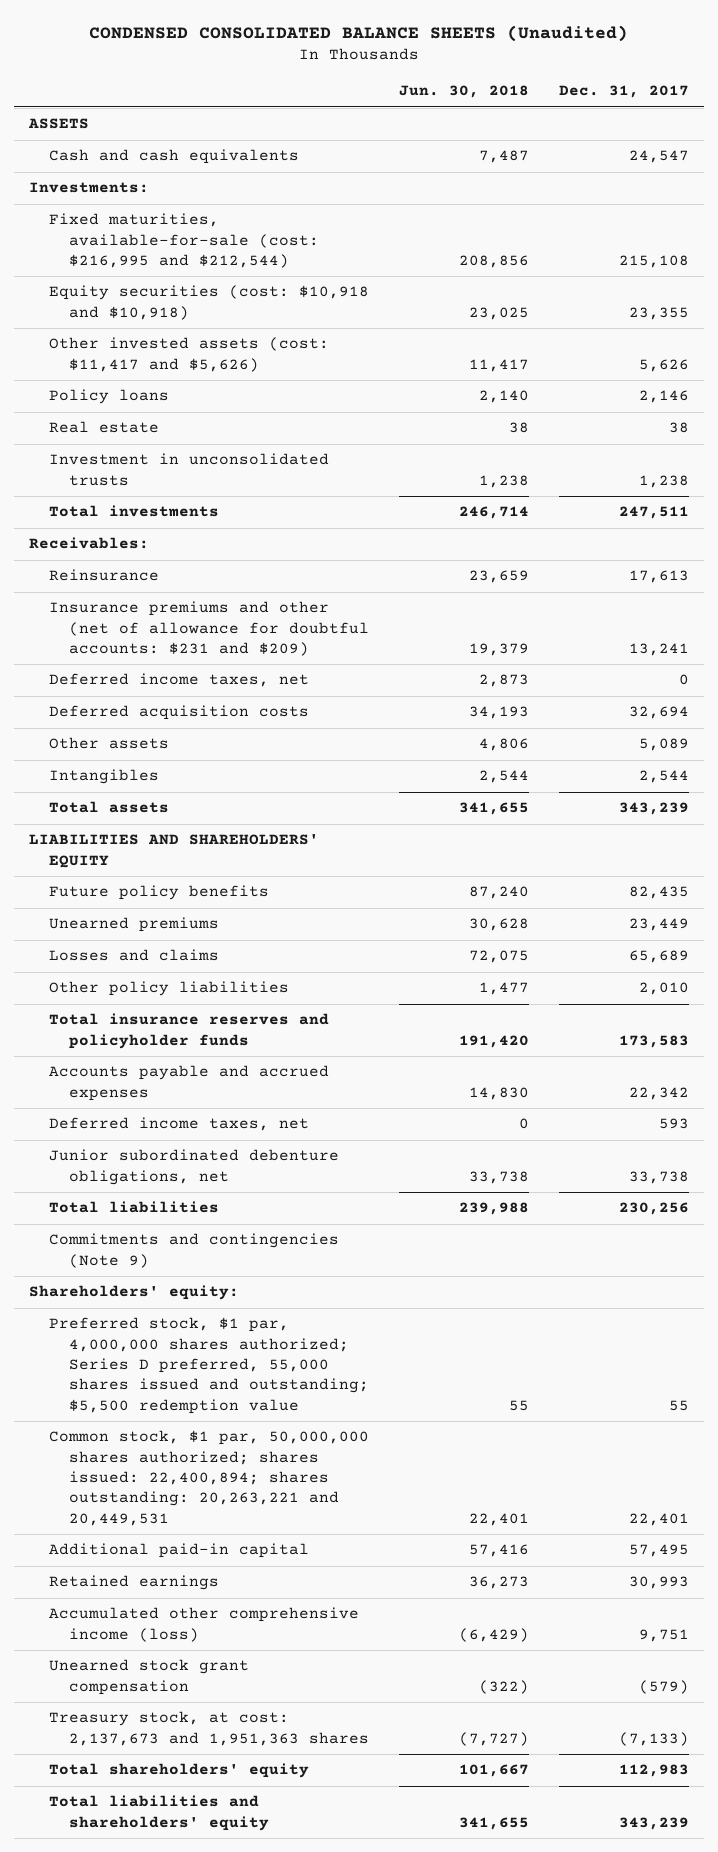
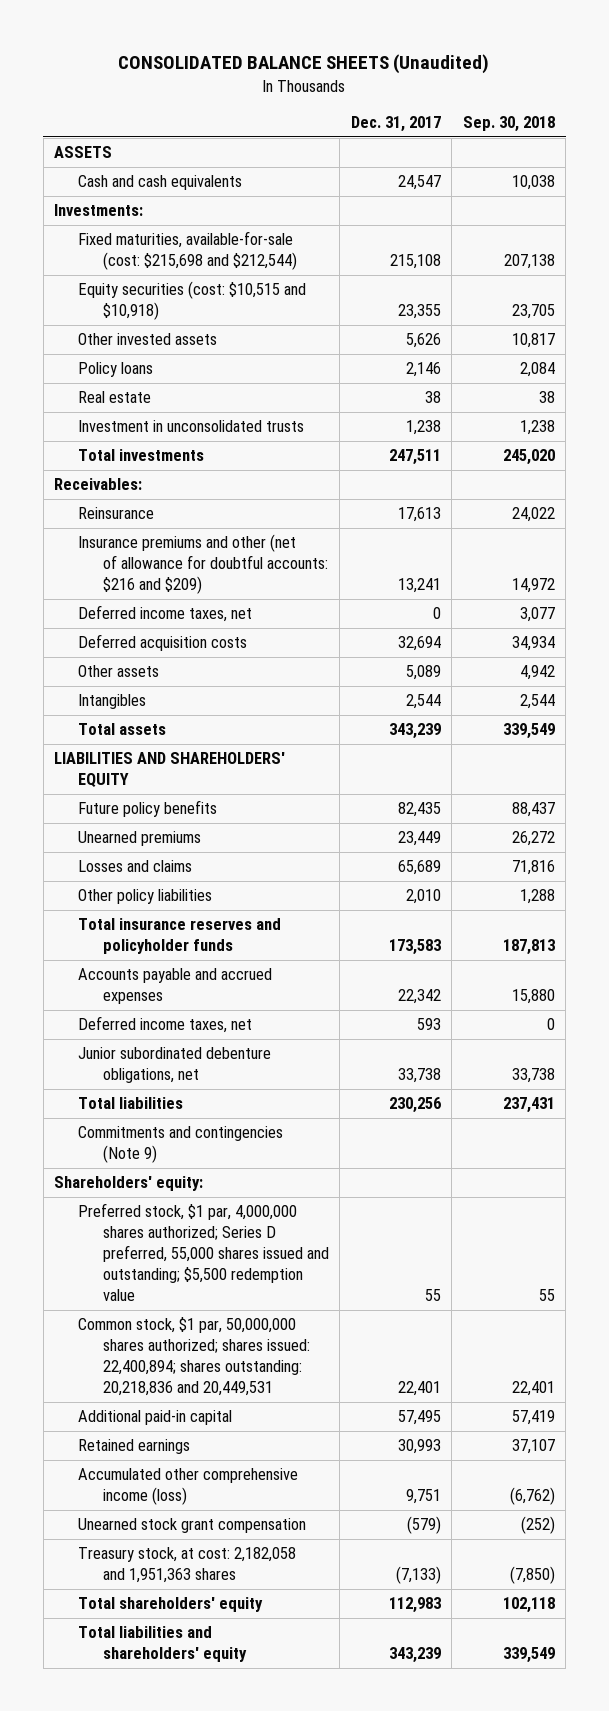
[88,25,628,43] CONDENSED CONSOLIDATED BALANCE SHEETS (Unaudited) -> [118,54,490,75] CONSOLIDATED BALANCE SHEETS (Unaudited)
[399,85,530,99] Jun. 30, 2018 -> none
none -> [462,116,555,133] Sep. 30, 2018
[48,213,320,268] Fixed maturities, available-for-sale (cost: $216,995 and $212,544) -> [78,231,297,271] Fixed maturities, available-for-sale (cost: $215,698 and $212,544)
[48,285,369,320] Equity securities (cost: $10,918 and $10,918) -> [78,281,307,321] Equity securities (cost: $10,515 and $10,918)
[48,337,329,372] Other invested assets (cost: $11,417 and $5,626) -> [78,333,218,346] Other invested assets
[48,601,370,656] Insurance premiums and other (net of allowance for doubtful accounts: $231 and $209) -> [78,534,328,595] Insurance premiums and other (net of allowance for doubtful accounts: $216 and $209)
[48,1430,369,1526] Common stock, $1 par, 50,000,000 shares authorized; shares issued: 22,400,894; shares outstanding: 20,263,221 and 20,449,531 -> [78,1317,310,1397] Common stock, $1 par, 50,000,000 shares authorized; shares issued: 22,400,894; shares outstanding: 20,218,836 and 20,449,531
[48,1711,370,1746] Treasury stock, at cost: 2,137,673 and 1,951,363 shares -> [78,1547,297,1584] Treasury stock, at cost: 2,182,058 and 1,951,363 shares

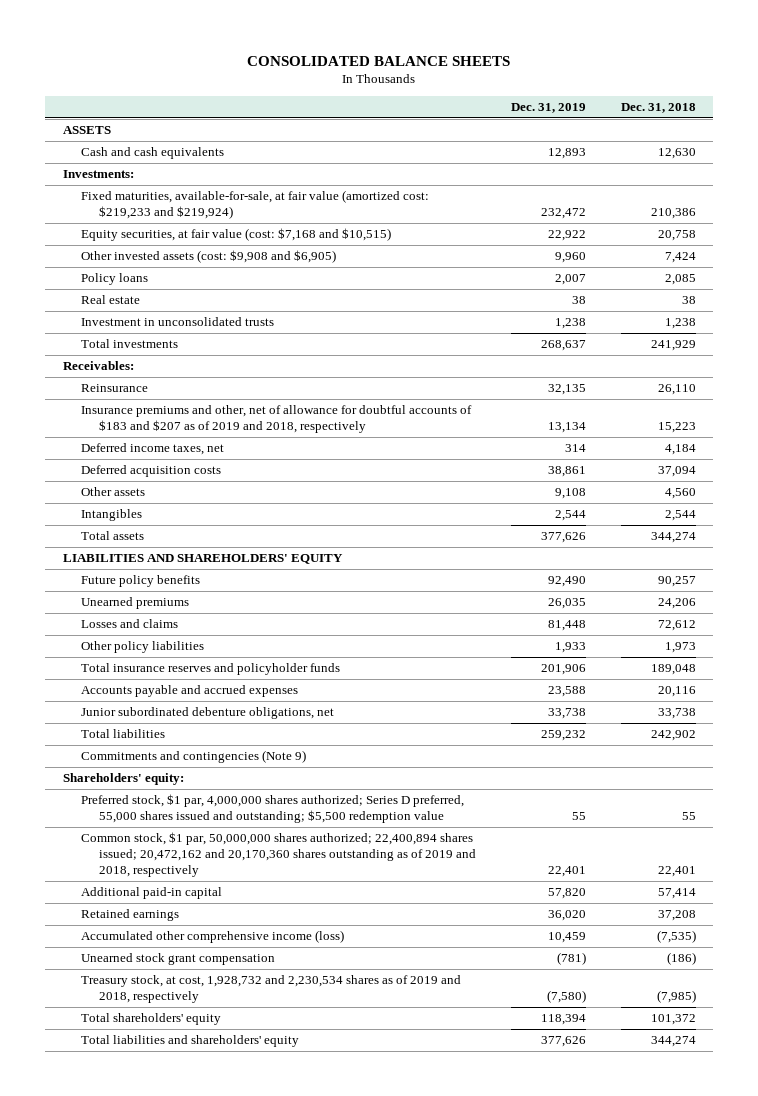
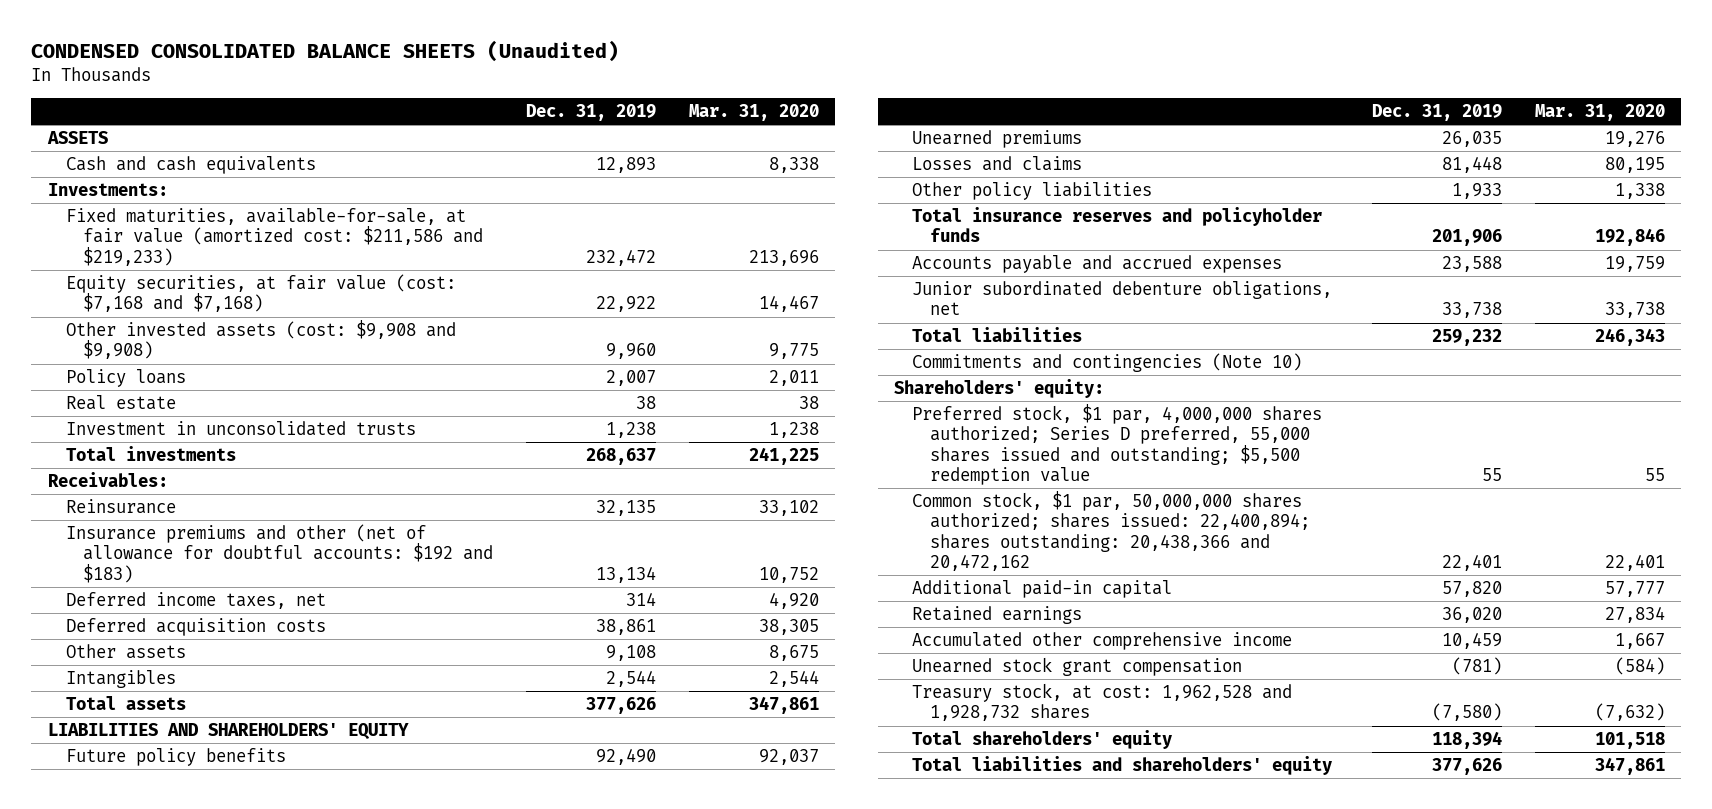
[247,55,511,66] CONSOLIDATED BALANCE SHEETS -> [31,39,620,62] CONDENSED CONSOLIDATED BALANCE SHEETS (Unaudited)
[620,103,696,114] Dec. 31, 2018 -> none
none -> [688,104,819,122] Mar. 31, 2020
[80,190,429,220] Fixed maturities, available-for-sale, at fair value (amortized cost: $219,233 and $219,924) -> [65,208,484,266] Fixed maturities, available-for-sale, at fair value (amortized cost: $211,586 and $219,233)
[80,228,391,242] Equity securities, at fair value (cost: $7,168 and $10,515) -> [65,274,456,313] Equity securities, at fair value (cost: $7,168 and $7,168)
[80,250,336,264] Other invested assets (cost: $9,908 and $6,905) -> [65,320,456,360] Other invested assets (cost: $9,908 and $9,908)
[80,405,472,434] Insurance premiums and other, net of allowance for doubtful accounts of $183 and $207 as of 2019 and 2018, respectively -> [65,524,494,583] Insurance premiums and other (net of allowance for doubtful accounts: $192 and $183)
[80,750,306,764] Commitments and contingencies (Note 9) -> [911,353,1302,373] Commitments and contingencies (Note 10)
[80,832,477,878] Common stock, $1 par, 50,000,000 shares authorized; 22,400,894 shares issued; 20,472,162 and 20,170,360 shares outstanding as of 2019 and 2018, respectively -> [911,491,1310,572] Common stock, $1 par, 50,000,000 shares authorized; shares issued: 22,400,894; shares outstanding: 20,438,366 and 20,472,162
[80,930,344,944] Accumulated other comprehensive income (loss) -> [911,632,1292,651] Accumulated other comprehensive income
[80,975,461,1004] Treasury stock, at cost, 1,928,732 and 2,230,534 shares as of 2019 and 2018, respectively -> [911,683,1292,722] Treasury stock, at cost: 1,962,528 and 1,928,732 shares

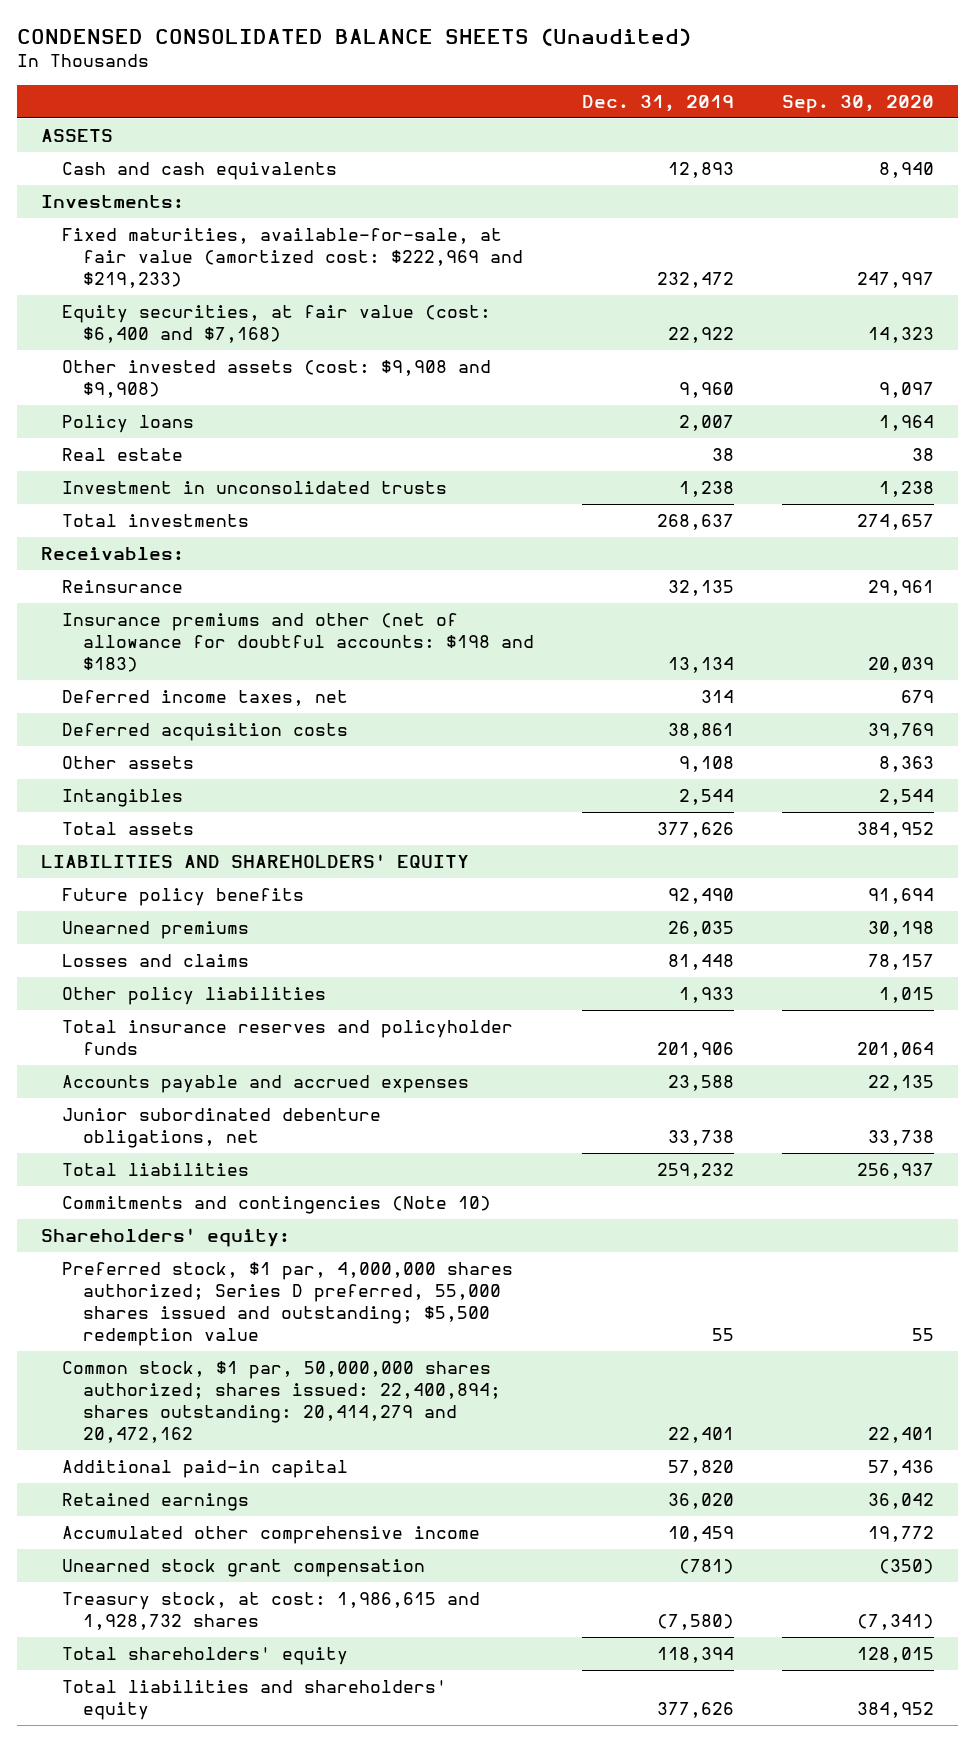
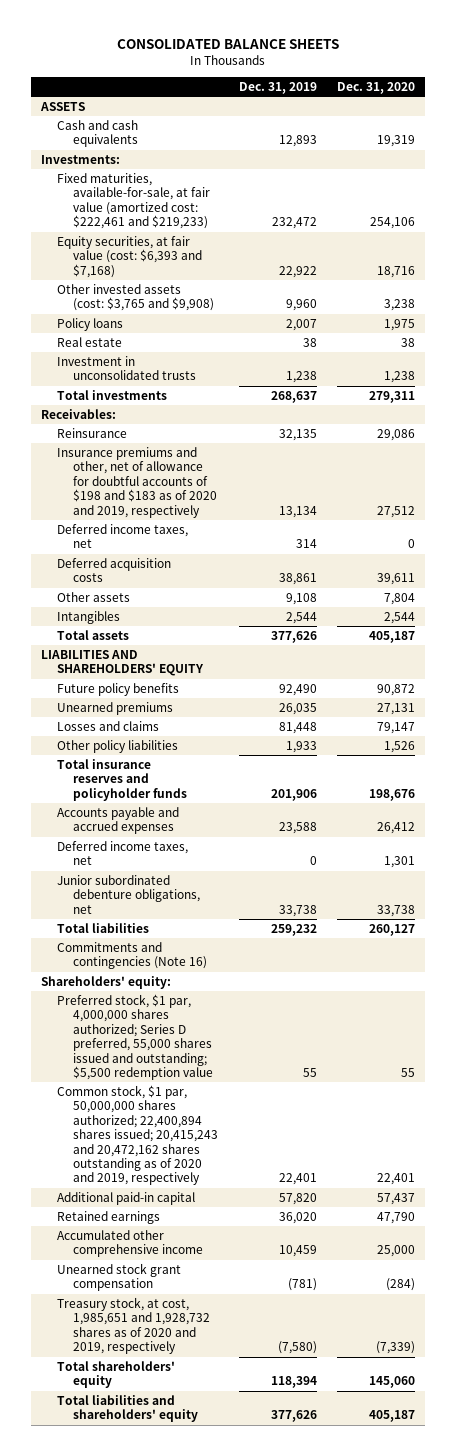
[16,27,691,46] CONDENSED CONSOLIDATED BALANCE SHEETS (Unaudited) -> [116,39,339,50] CONSOLIDATED BALANCE SHEETS
[781,94,934,113] Sep. 30, 2020 -> none
none -> [336,81,415,94] Dec. 31, 2020
[61,228,524,289] Fixed maturities, available-for-sale, at fair value (amortized cost: $222,969 and $219,233) -> [57,172,211,230] Fixed maturities, available-for-sale, at fair value (amortized cost: $222,461 and $219,233)
[61,305,491,344] Equity securities, at fair value (cost: $6,400 and $7,168) -> [57,235,203,278] Equity securities, at fair value (cost: $6,393 and $7,168)
[61,360,491,399] Other invested assets (cost: $9,908 and $9,908) -> [57,283,215,312] Other invested assets (cost: $3,765 and $9,908)
[61,613,535,673] Insurance premiums and other (net of allowance for doubtful accounts: $198 and $183) -> [57,446,218,518] Insurance premiums and other, net of allowance for doubtful accounts of $198 and $183 as of 2020 and 2019, respectively
none -> [57,840,189,866] Deferred income taxes, net
[61,1196,491,1215] Commitments and contingencies (Note 10) -> [57,941,208,970] Commitments and contingencies (Note 16)
[61,1361,502,1444] Common stock, $1 par, 50,000,000 shares authorized; shares issued: 22,400,894; shares outstanding: 20,414,279 and 20,472,162 -> [57,1084,219,1186] Common stock, $1 par, 50,000,000 shares authorized; 22,400,894 shares issued; 20,415,243 and 20,472,162 shares outstanding as of 2020 and 2019, respectively
[61,1592,480,1631] Treasury stock, at cost: 1,986,615 and 1,928,732 shares -> [57,1296,211,1355] Treasury stock, at cost, 1,985,651 and 1,928,732 shares as of 2020 and 2019, respectively

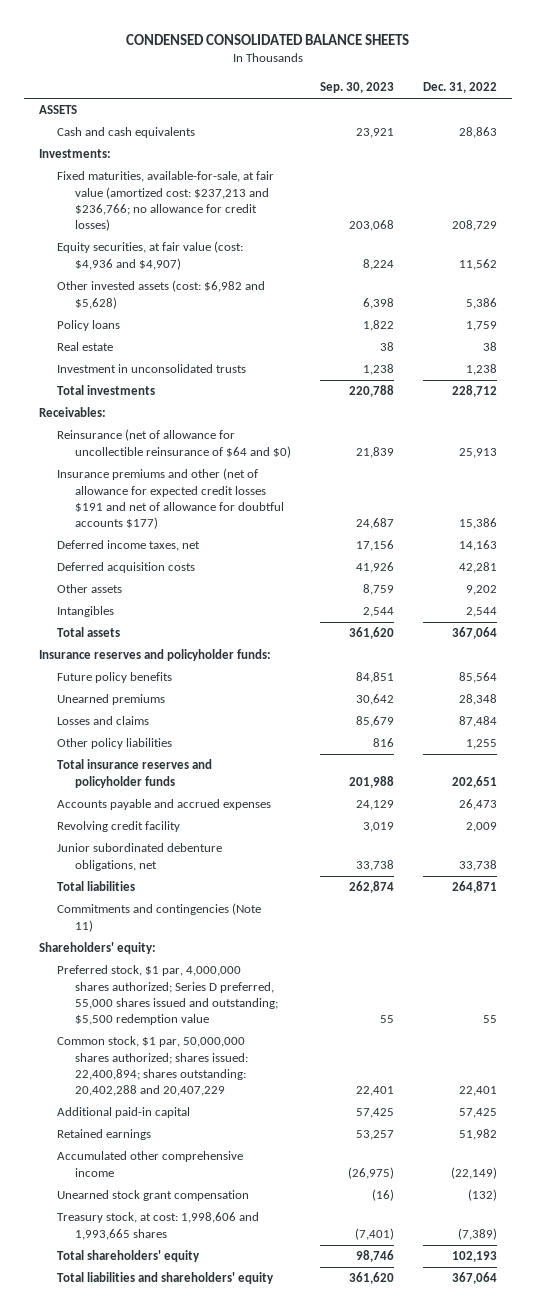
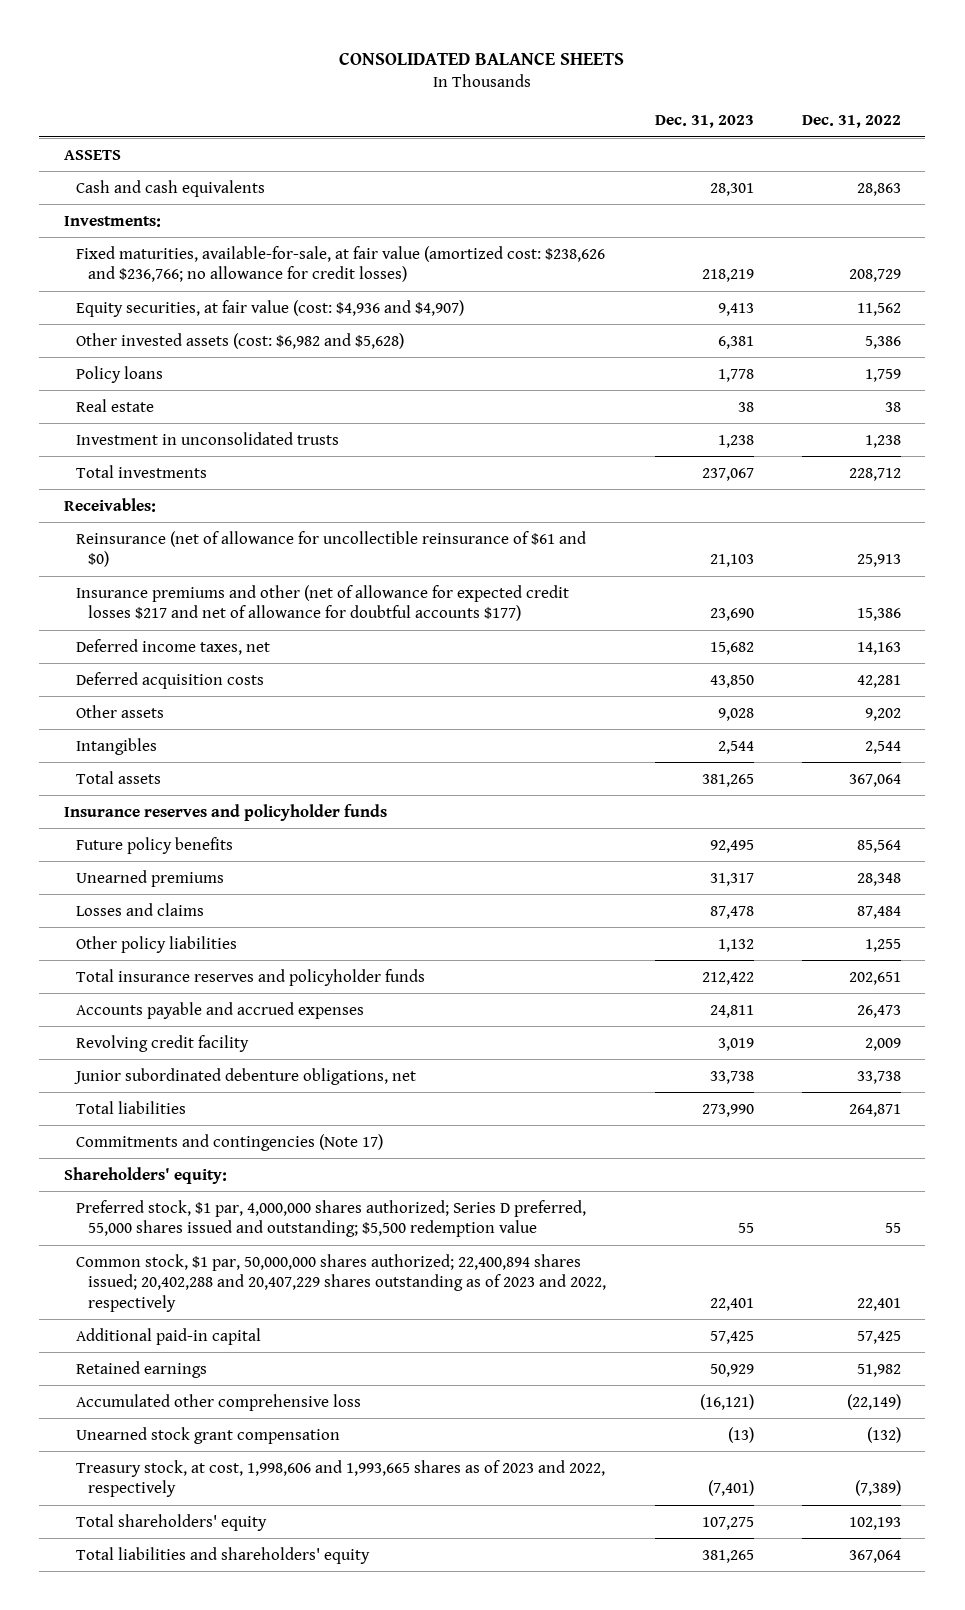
[125,33,409,45] CONDENSED CONSOLIDATED BALANCE SHEETS -> [339,51,625,65] CONSOLIDATED BALANCE SHEETS
[320,82,395,94] Sep. 30, 2023 -> none
none -> [654,115,754,129] Dec. 31, 2023
[56,171,274,232] Fixed maturities, available-for-sale, at fair value (amortized cost: $237,213 and $236,766; no allowance for credit losses) -> [75,245,605,283] Fixed maturities, available-for-sale, at fair value (amortized cost: $238,626 and $236,766; no allowance for credit losses)
[56,429,292,458] Reinsurance (net of allowance for uncollectible reinsurance of $64 and $0) -> [75,530,586,568] Reinsurance (net of allowance for uncollectible reinsurance of $61 and $0)
[56,468,285,530] Insurance premiums and other (net of allowance for expected credit losses $191 and net of allowance for doubtful accounts $177) -> [75,584,569,622] Insurance premiums and other (net of allowance for expected credit losses $217 and net of allowance for doubtful accounts $177)
[38,649,271,662] Insurance reserves and policyholder funds: -> [63,803,387,821] Insurance reserves and policyholder funds
[56,903,261,932] Commitments and contingencies (Note 11) -> [75,1133,383,1151] Commitments and contingencies (Note 17)
[56,1036,249,1097] Common stock, $1 par, 50,000,000 shares authorized; shares issued: 22,400,894; shares outstanding: 20,402,288 and 20,407,229 -> [75,1253,607,1312] Common stock, $1 par, 50,000,000 shares authorized; 22,400,894 shares issued; 20,402,288 and 20,407,229 shares outstanding as of 2023 and 2022, respectively
[56,1151,243,1177] Accumulated other comprehensive income -> [75,1393,361,1411] Accumulated other comprehensive loss
[56,1212,259,1240] Treasury stock, at cost: 1,998,606 and 1,993,665 shares -> [75,1459,605,1498] Treasury stock, at cost, 1,998,606 and 1,993,665 shares as of 2023 and 2022, respectively

